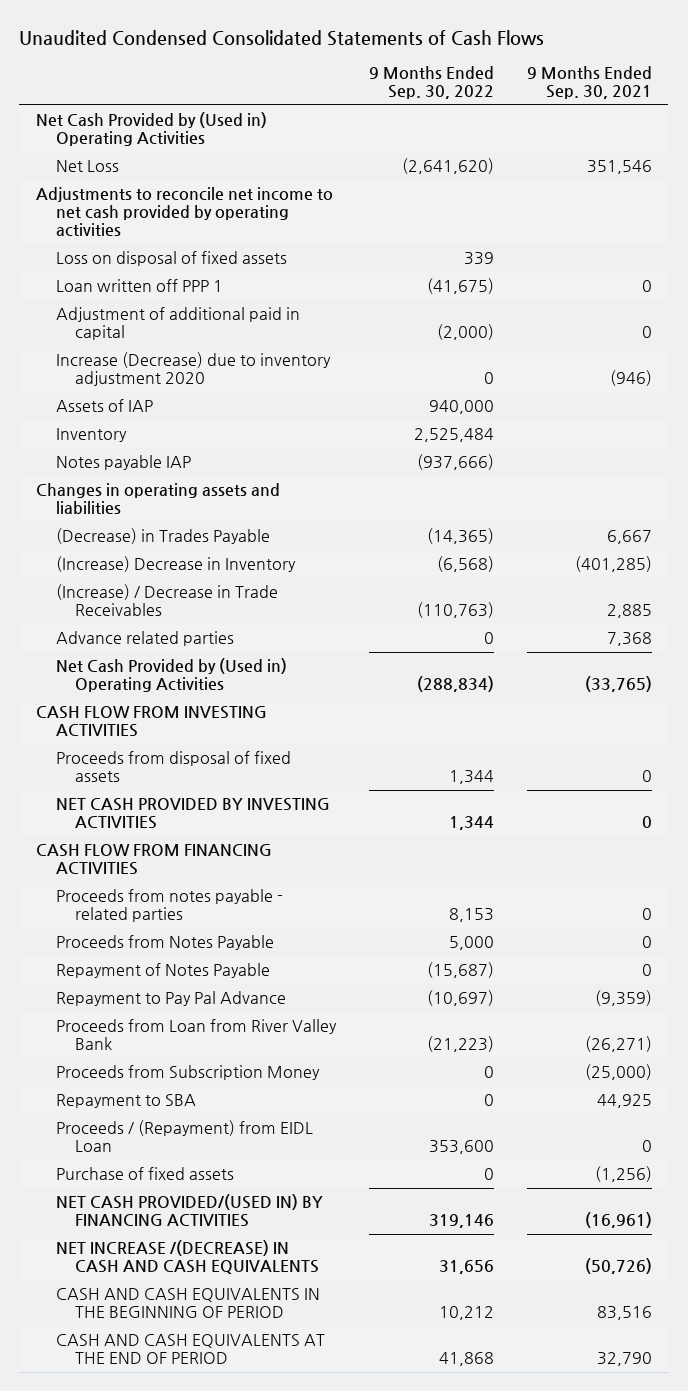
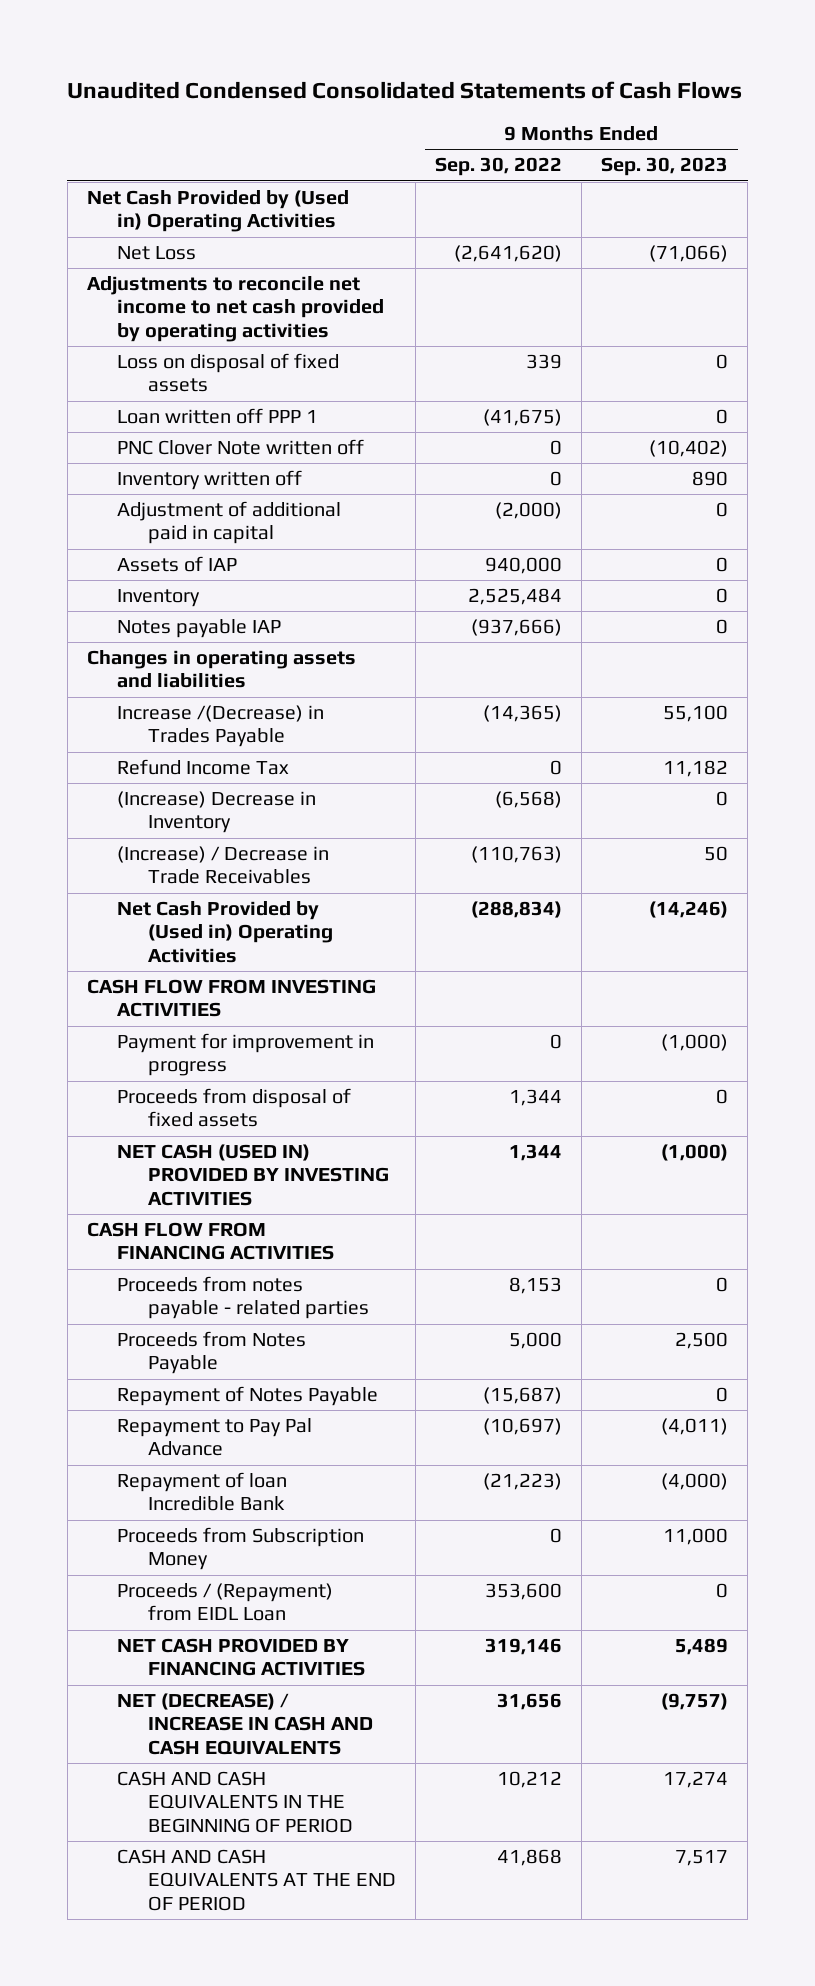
[526,66,652,100] 9 Months Ended Sep. 30, 2021 -> none
none -> [601,157,729,177] Sep. 30, 2023
none -> [117,439,365,456] PNC Clover Note written off
none -> [117,470,303,491] Inventory written off
[55,352,331,387] Increase (Decrease) due to inventory adjustment 2020 -> none
[55,528,270,545] (Decrease) in Trades Payable -> [117,705,325,748] Increase /(Decrease) in Trades Payable
none -> [117,759,290,776] Refund Income Tax
[55,631,234,647] Advance related parties -> none
none -> [117,1033,375,1077] Payment for improvement in progress
[55,798,330,830] NET CASH PROVIDED BY INVESTING ACTIVITIES -> [117,1144,389,1206] NET CASH (USED IN) PROVIDED BY INVESTING ACTIVITIES
[55,1019,337,1051] Proceeds from Loan from River Valley Bank -> [117,1472,288,1512] Repayment of loan Incredible Bank
[55,1094,196,1109] Repayment to SBA -> none
[55,1167,234,1181] Purchase of fixed assets -> none
[55,1194,323,1228] NET CASH PROVIDED/(USED IN) BY FINANCING ACTIVITIES -> [117,1638,365,1677] NET CASH PROVIDED BY FINANCING ACTIVITIES
[55,1240,320,1275] NET INCREASE /(DECREASE) IN CASH AND CASH EQUIVALENTS -> [117,1693,373,1755] NET (DECREASE) / INCREASE IN CASH AND CASH EQUIVALENTS

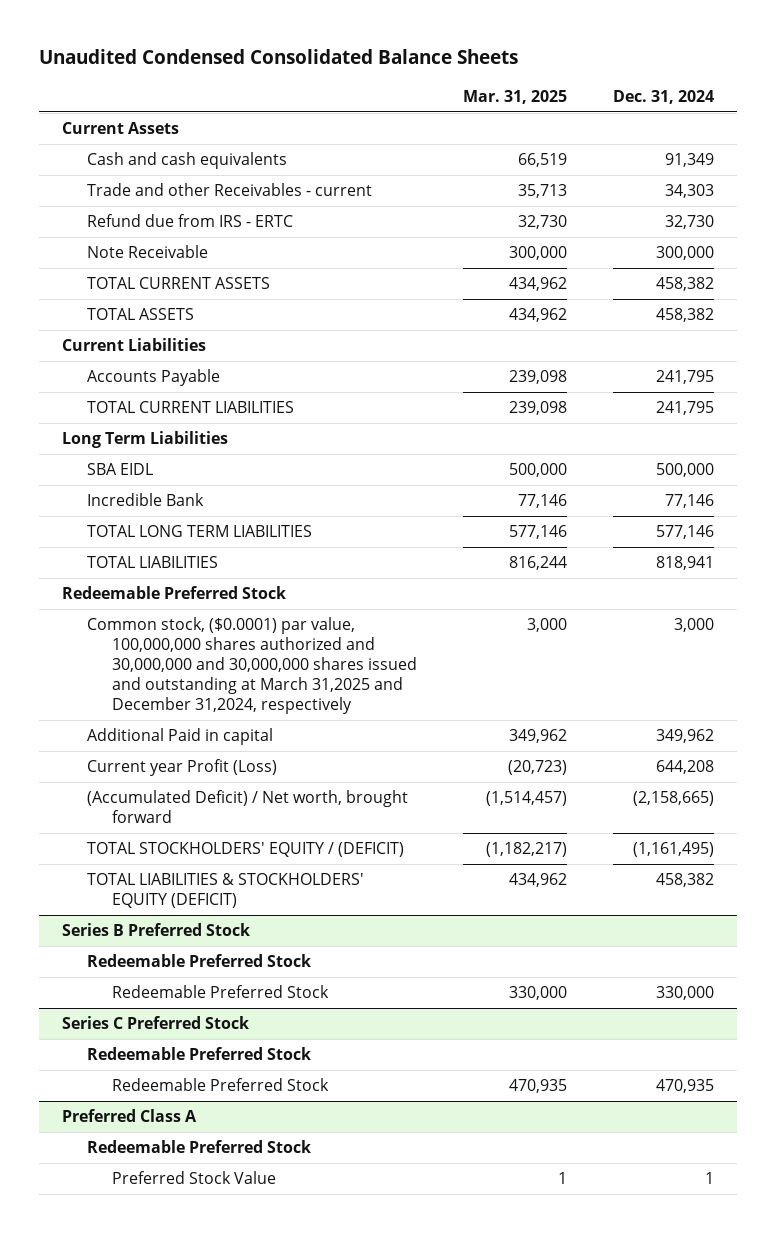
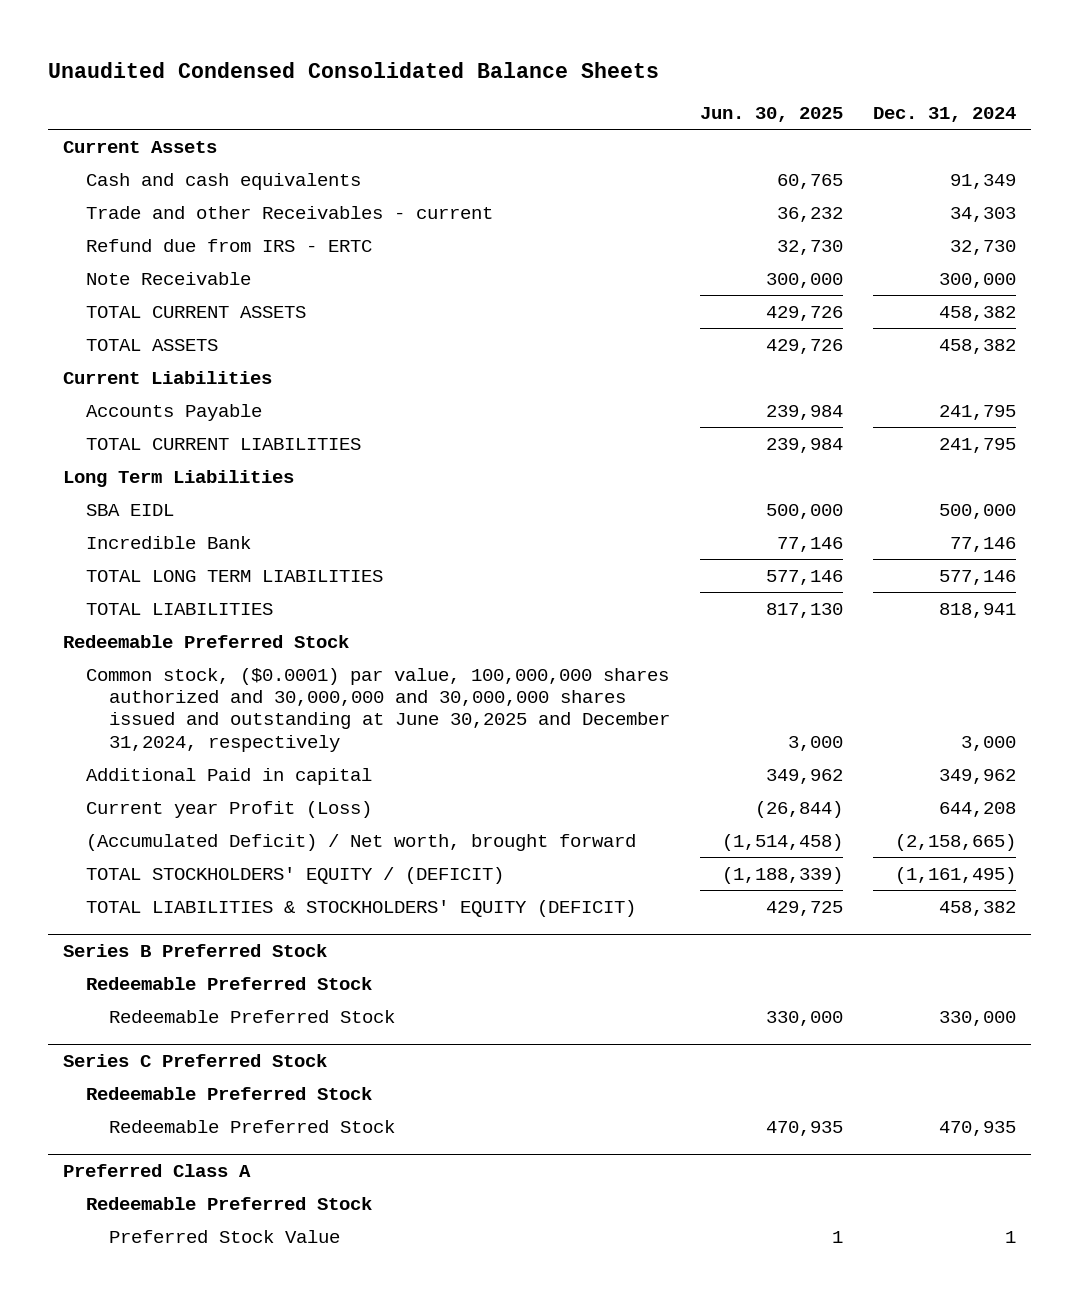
[462,90,567,105] Mar. 31, 2025 -> none
none -> [699,106,843,122] Jun. 30, 2025
[87,617,417,714] Common stock, ($0.0001) par value, 100,000,000 shares authorized and 30,000,000 and 30,000,000 shares issued and outstanding at March 31,2025 and December 31,2024, respectively -> [86,667,670,752] Common stock, ($0.0001) par value, 100,000,000 shares authorized and 30,000,000 and 30,000,000 shares issued and outstanding at June 30,2025 and December 31,2024, respectively

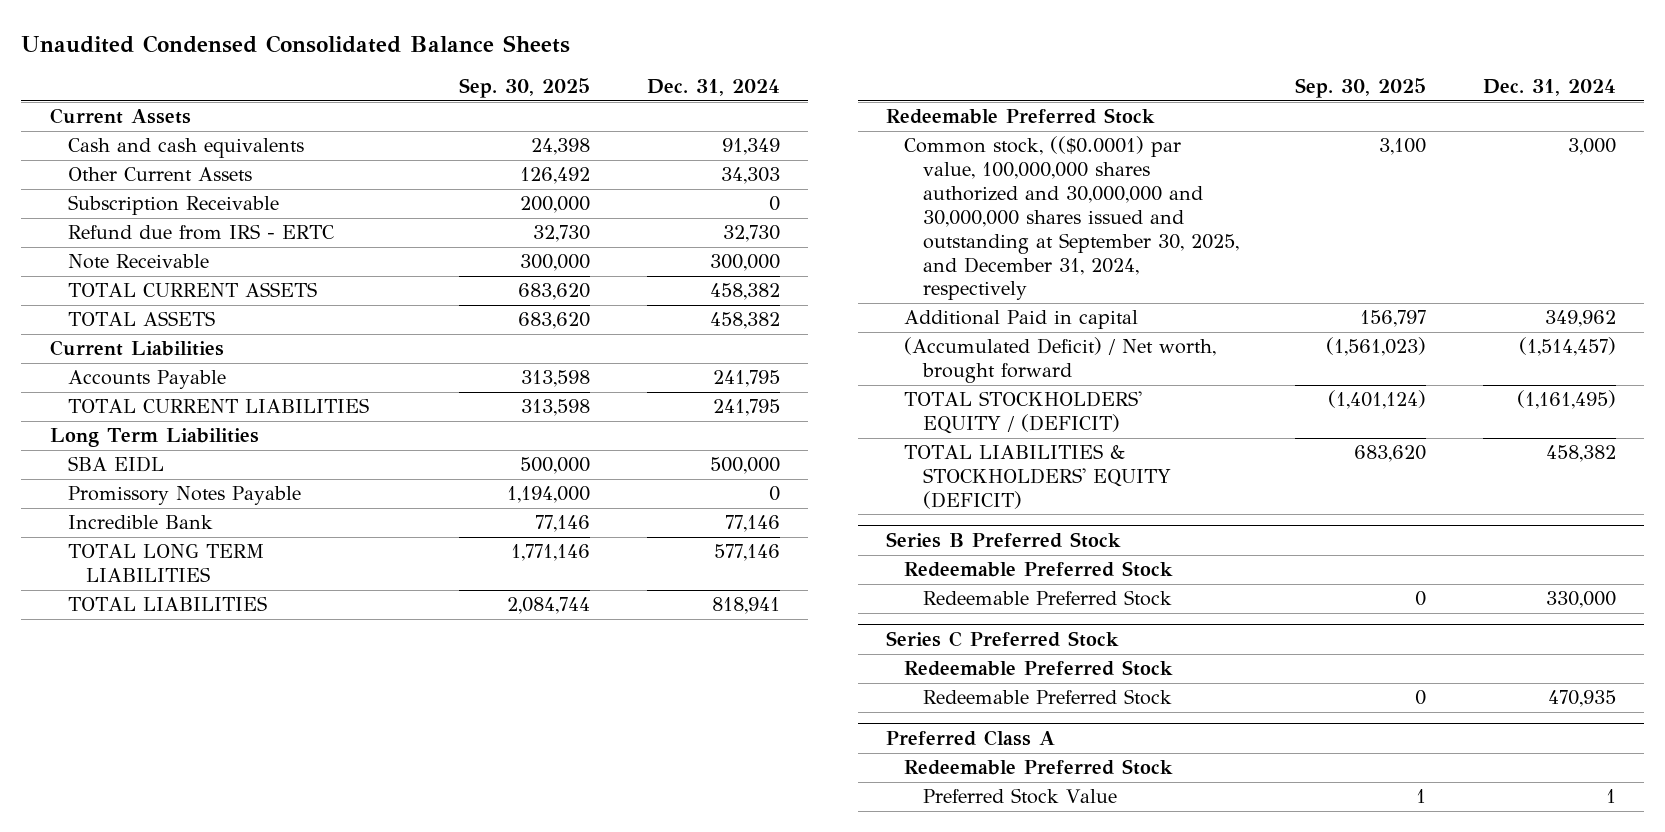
[699,106,843,122] Jun. 30, 2025 -> none
none -> [458,78,590,99] Sep. 30, 2025
[86,205,494,219] Trade and other Receivables - current -> [67,167,252,182] Other Current Assets
none -> [67,195,279,216] Subscription Receivable
none -> [67,486,301,506] Promissory Notes Payable
[86,667,670,752] Common stock, ($0.0001) par value, 100,000,000 shares authorized and 30,000,000 and 30,000,000 shares issued and outstanding at June 30,2025 and December 31,2024, respectively -> [904,136,1239,301] Common stock, (($0.0001) par value, 100,000,000 shares authorized and 30,000,000 and 30,000,000 shares issued and outstanding at September 30, 2025, and December 31, 2024, respectively
[86,800,373,818] Current year Profit (Loss) -> none
[894,833,1016,851] (2,158,665) -> [1518,337,1616,357] (1,514,457)

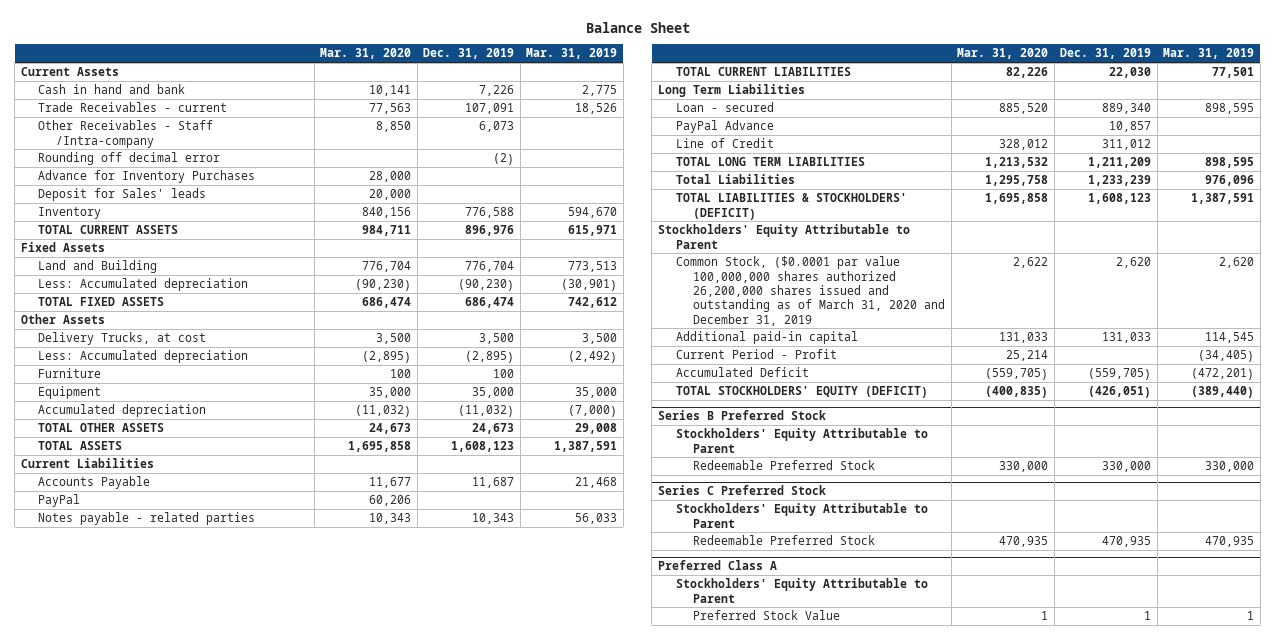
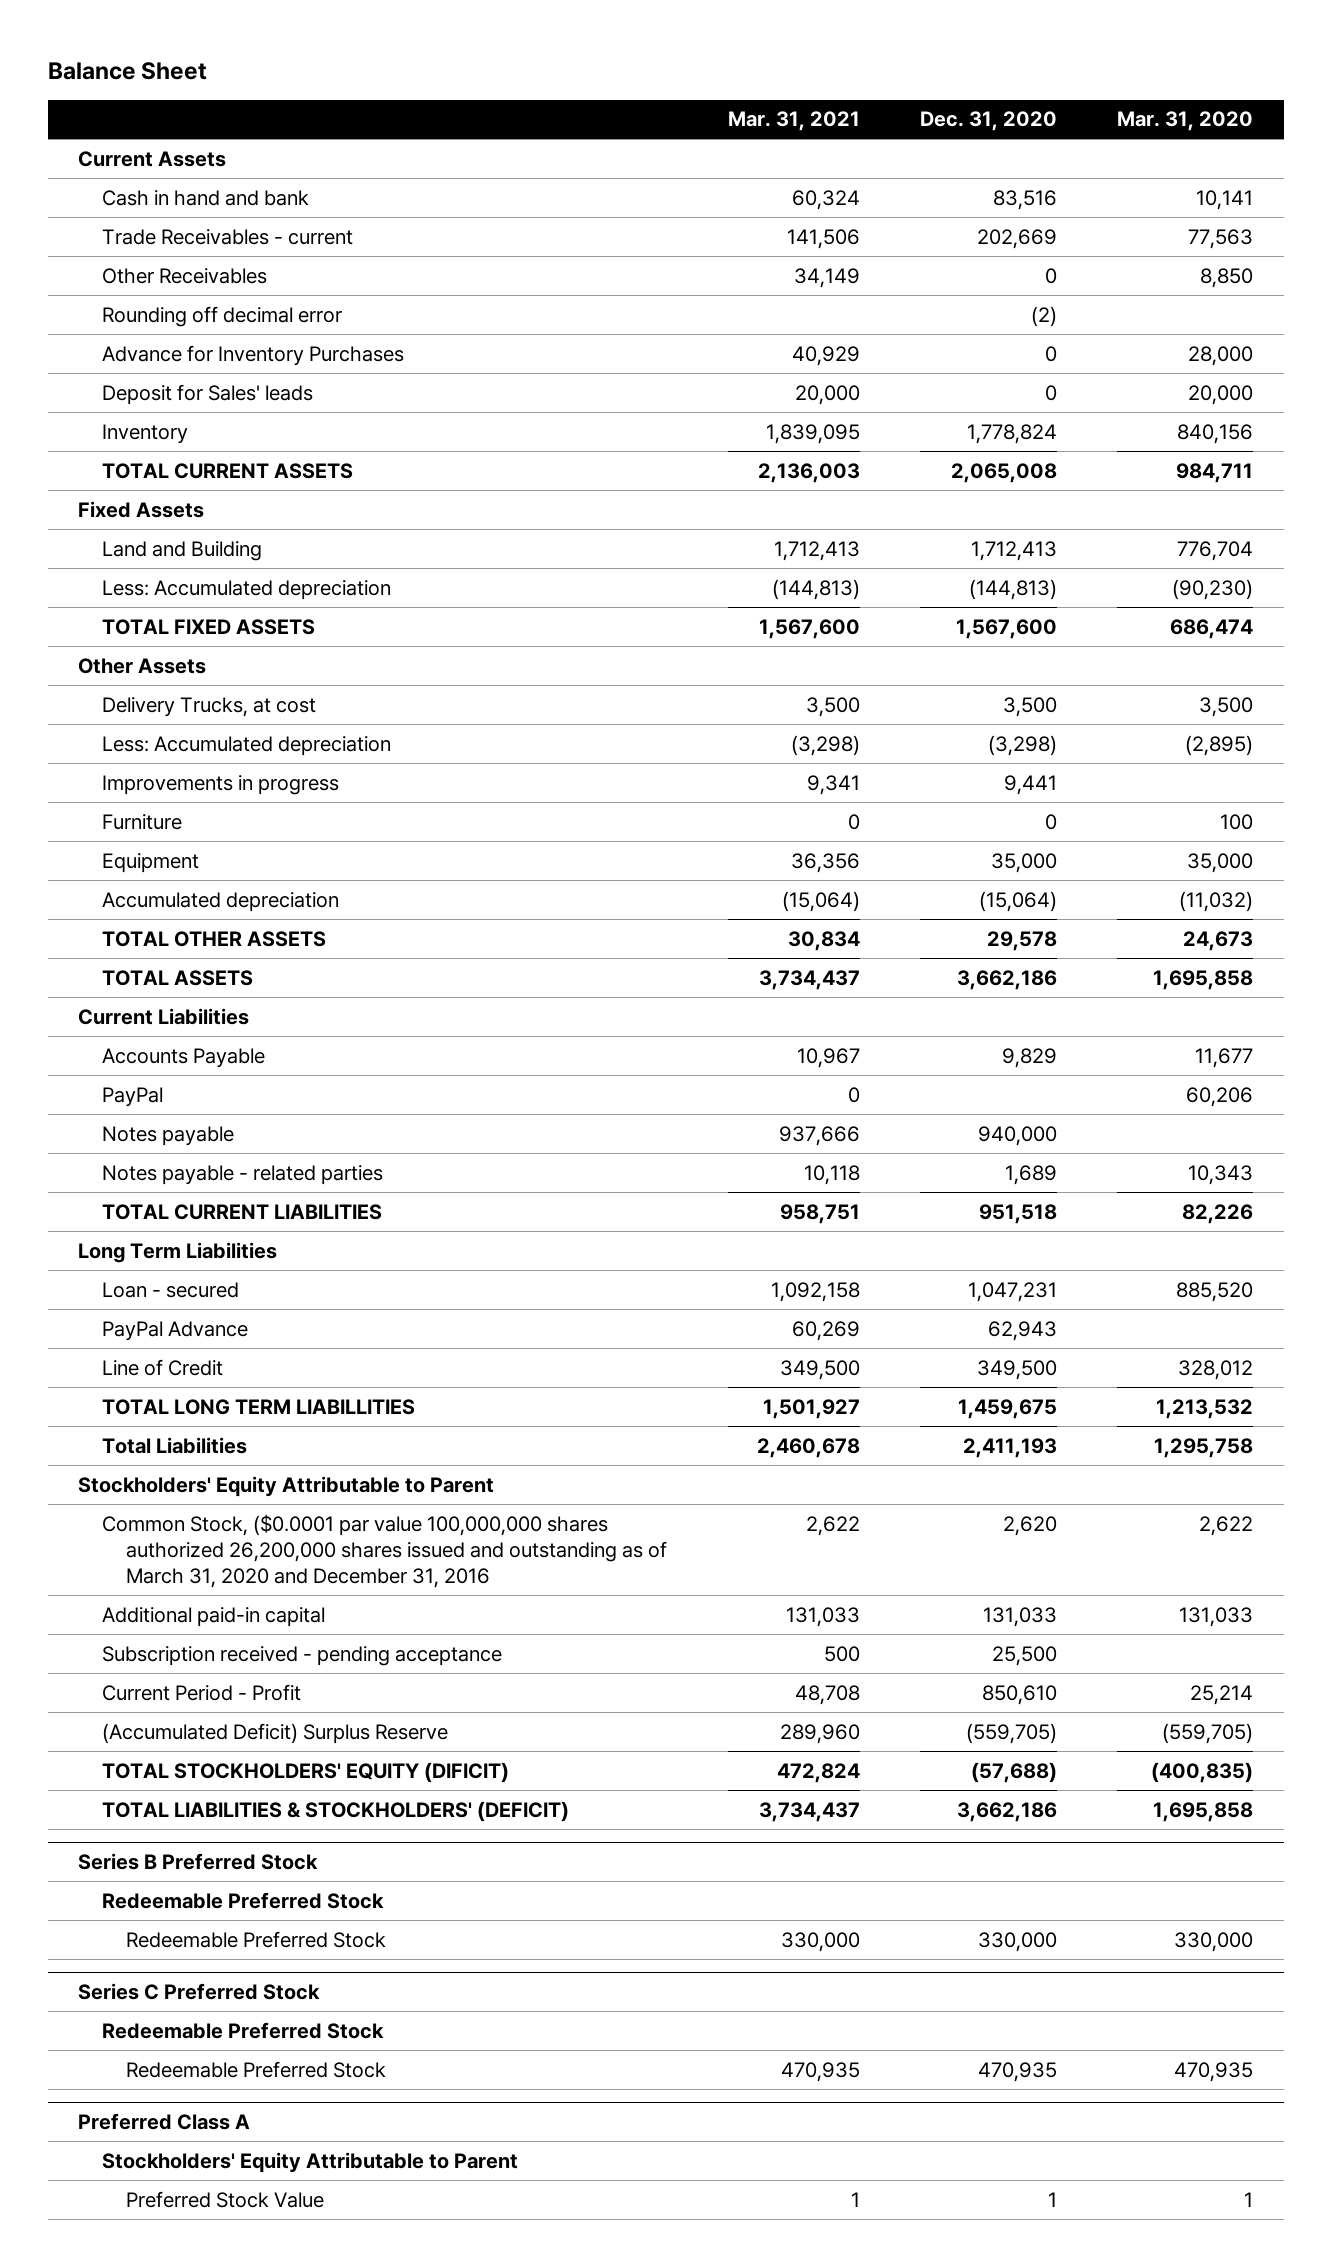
[423,48,515,60] Dec. 31, 2019 -> none
[526,48,618,60] Mar. 31, 2019 -> none
none -> [727,111,860,132] Mar. 31, 2021
none -> [920,111,1058,132] Dec. 31, 2020
[38,120,214,148] Other Receivables - Staff /Intra-company -> [102,267,268,284] Other Receivables
none -> [102,774,340,795] Improvements in progress
none -> [102,1125,235,1146] Notes payable
[675,157,865,167] TOTAL LONG TERM LIABILITIES -> [102,1398,416,1415] TOTAL LONG TERM LIABILLITIES
[675,256,946,326] Common Stock, ($0.0001 par value 100,000,000 shares authorized 26,200,000 shares issued and outstanding as of March 31, 2020 and December 31, 2019 -> [102,1513,668,1589] Common Stock, ($0.0001 par value 100,000,000 shares authorized 26,200,000 shares issued and outstanding as of March 31, 2020 and December 31, 2016
none -> [102,1645,503,1666] Subscription received - pending acceptance
[675,367,809,378] Accumulated Deficit -> [102,1722,449,1744] (Accumulated Deficit) Surplus Reserve
[675,386,928,399] TOTAL STOCKHOLDERS' EQUITY (DEFICIT) -> [102,1761,510,1783] TOTAL STOCKHOLDERS' EQUITY (DIFICIT)
[675,193,907,220] TOTAL LIABILITIES & STOCKHOLDERS' (DEFICIT) -> [102,1800,570,1822] TOTAL LIABILITIES & STOCKHOLDERS' (DEFICIT)
[675,428,928,453] Stockholders' Equity Attributable to Parent -> none
none -> [102,1891,385,1909] Redeemable Preferred Stock
[675,503,928,528] Stockholders' Equity Attributable to Parent -> none
none -> [102,2021,385,2039] Redeemable Preferred Stock

